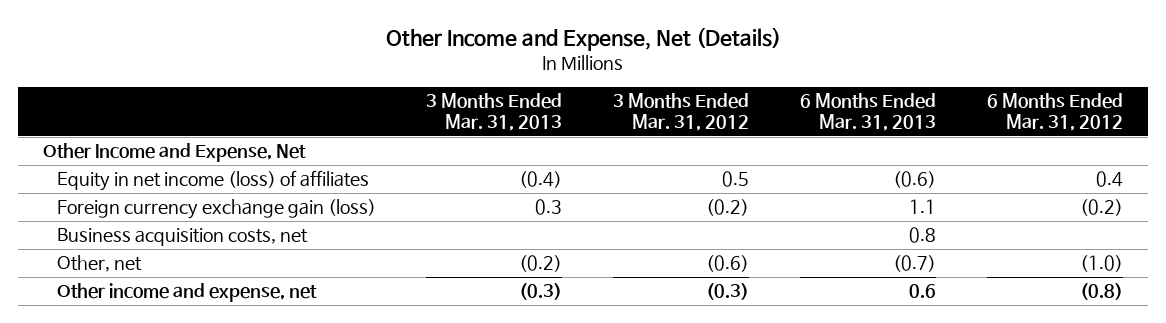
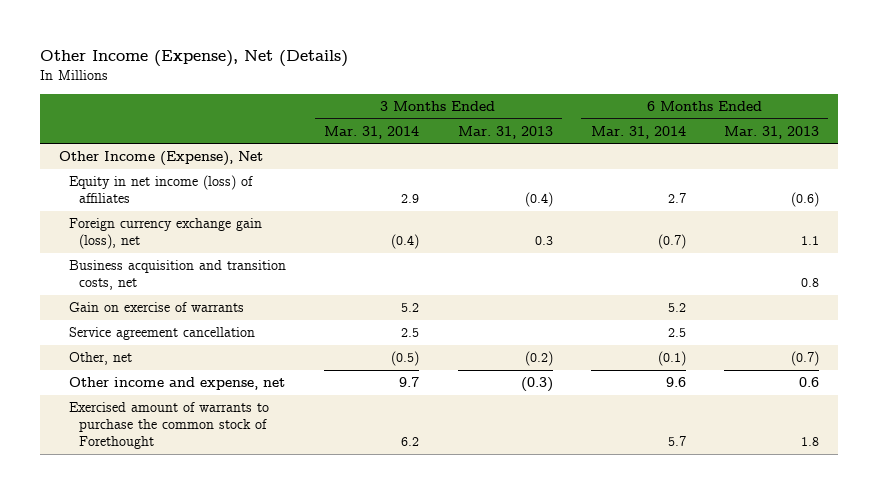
[385,27,781,52] Other Income and Expense, Net (Details) -> [39,50,348,68] Other Income (Expense), Net (Details)
[613,92,750,131] 3 Months Ended Mar. 31, 2012 -> none
[986,92,1123,131] 6 Months Ended Mar. 31, 2012 -> none
none -> [324,125,420,139] Mar. 31, 2014
none -> [590,125,686,139] Mar. 31, 2014
[43,143,307,163] Other Income and Expense, Net -> [58,151,263,167] Other Income (Expense), Net
[56,199,376,220] Foreign currency exchange gain (loss) -> [69,218,263,250] Foreign currency exchange gain (loss), net
[56,228,308,247] Business acquisition costs, net -> [69,260,287,291] Business acquisition and transition costs, net
none -> [69,302,245,313] Gain on exercise of warrants
none -> [69,327,256,341] Service agreement cancellation
none -> [69,402,270,450] Exercised amount of warrants to purchase the common stock of Forethought

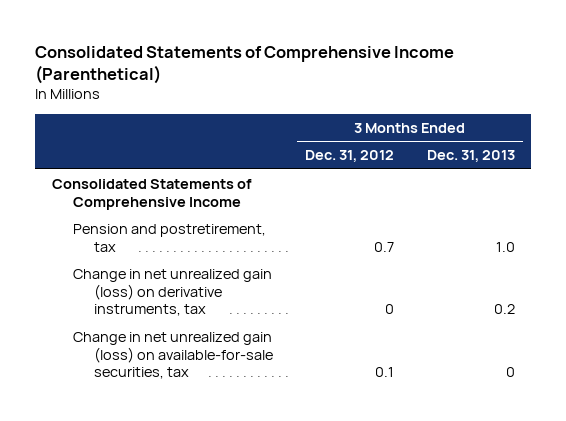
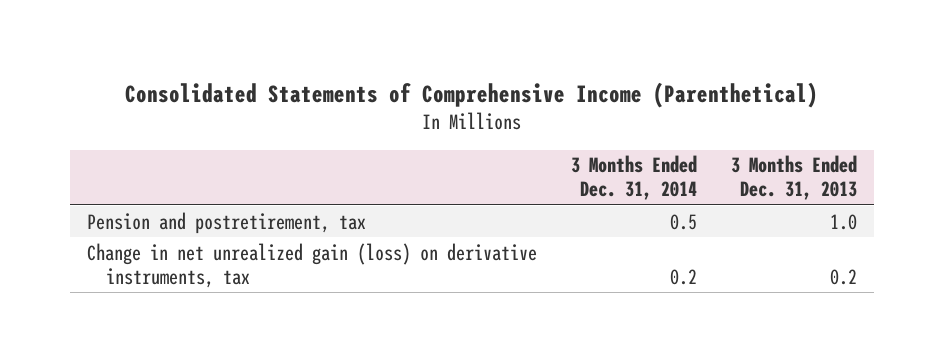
[305,150,395,163] Dec. 31, 2012 -> none
none -> [570,155,697,201] 3 Months Ended Dec. 31, 2014
[51,178,252,210] Consolidated Statements of Comprehensive Income -> none
[72,331,274,380] Change in net unrealized gain (loss) on available-for-sale securities, tax -> none

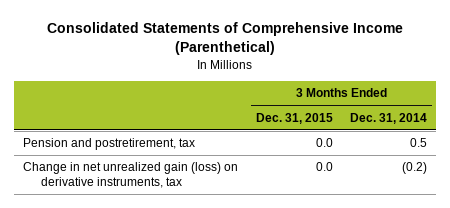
[731,155,858,201] 3 Months Ended Dec. 31, 2013 -> none
none -> [255,112,333,124] Dec. 31, 2015
[669,268,697,285] 0.2 -> [402,162,428,175] (0.2)

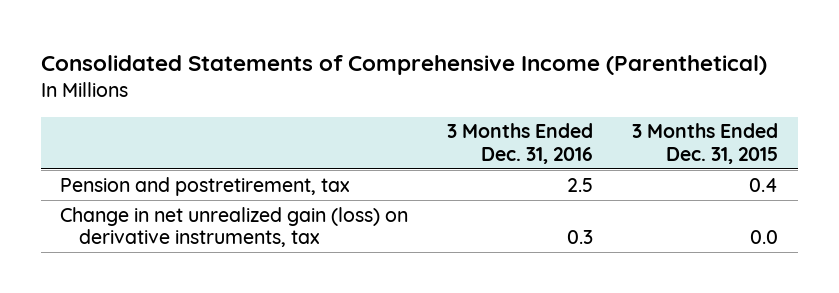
[350,112,428,124] Dec. 31, 2014 -> none
none -> [447,123,594,164] 3 Months Ended Dec. 31, 2016
[315,138,333,148] 0.0 -> [749,177,779,192] 0.4

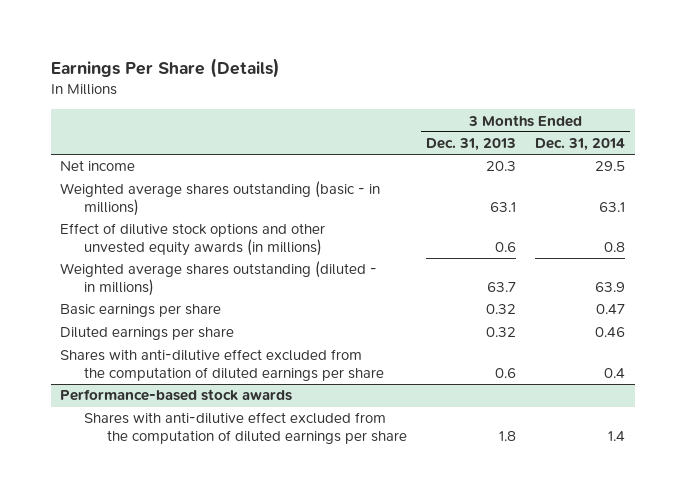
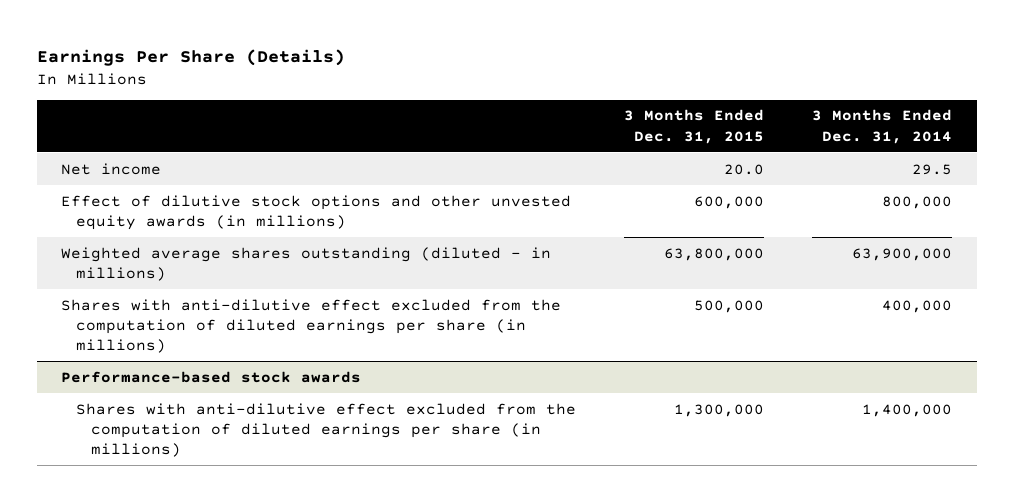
[426,138,517,152] Dec. 31, 2013 -> none
none -> [624,109,765,144] 3 Months Ended Dec. 31, 2015
[60,181,381,216] Weighted average shares outstanding (basic - in millions) -> none
[60,304,222,318] Basic earnings per share -> none
[60,326,235,341] Diluted earnings per share -> none
[604,241,626,252] 0.8 -> [882,195,953,209] 800,000
[595,281,626,292] 63.9 -> [852,247,953,261] 63,900,000
[60,349,384,381] Shares with anti-dilutive effect excluded from the computation of diluted earnings per share -> [60,298,561,354] Shares with anti-dilutive effect excluded from the computation of diluted earnings per share (in millions)
[604,367,626,378] 0.4 -> [882,299,953,313] 400,000
[83,412,407,444] Shares with anti-dilutive effect excluded from the computation of diluted earnings per share -> [76,402,577,458] Shares with anti-dilutive effect excluded from the computation of diluted earnings per share (in millions)
[608,430,626,441] 1.4 -> [862,403,953,417] 1,400,000

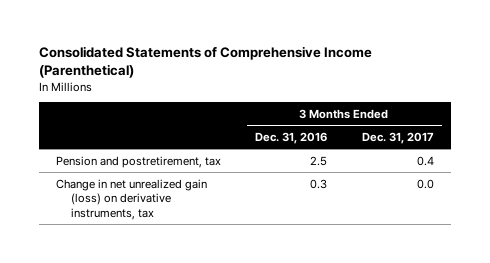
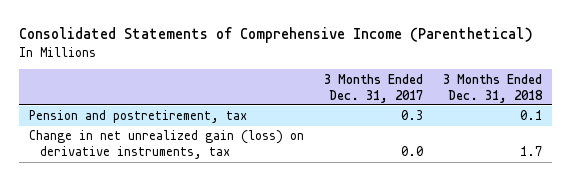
[255,131,328,144] Dec. 31, 2016 -> none
none -> [442,73,543,103] 3 Months Ended Dec. 31, 2018
[416,155,434,166] 0.4 -> [400,110,423,121] 0.3

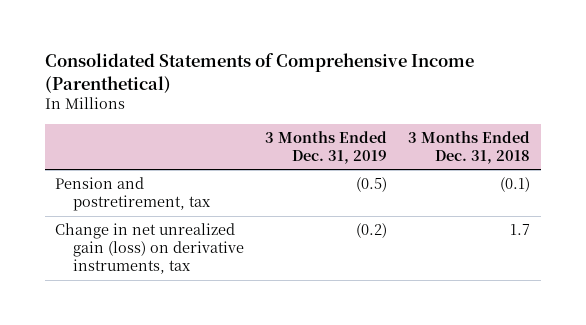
[323,73,423,103] 3 Months Ended Dec. 31, 2017 -> none
none -> [264,130,387,164] 3 Months Ended Dec. 31, 2019
[519,110,542,121] 0.1 -> [500,177,531,193] (0.1)

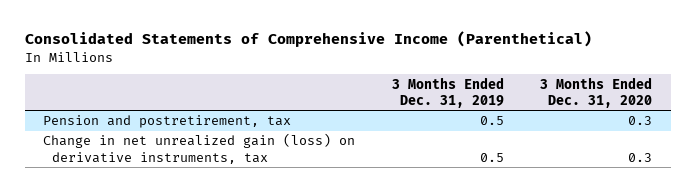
[408,130,531,164] 3 Months Ended Dec. 31, 2018 -> none
none -> [540,76,653,108] 3 Months Ended Dec. 31, 2020
[355,177,387,193] (0.5) -> [479,116,504,126] 0.5
[355,223,387,239] (0.2) -> [479,152,504,162] 0.5

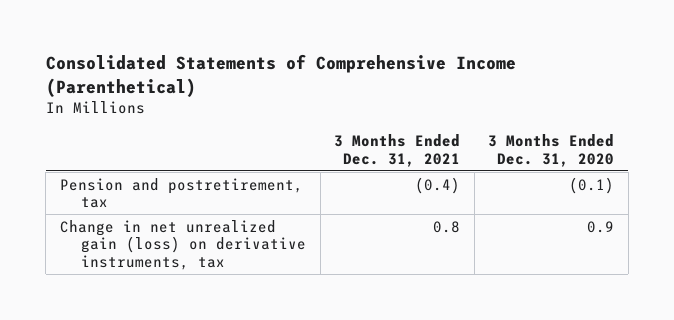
[391,76,504,108] 3 Months Ended Dec. 31, 2019 -> none
none -> [334,134,461,167] 3 Months Ended Dec. 31, 2021
[628,116,653,126] 0.3 -> [569,176,615,194] (0.1)
[628,152,653,162] 0.3 -> [587,220,615,233] 0.9

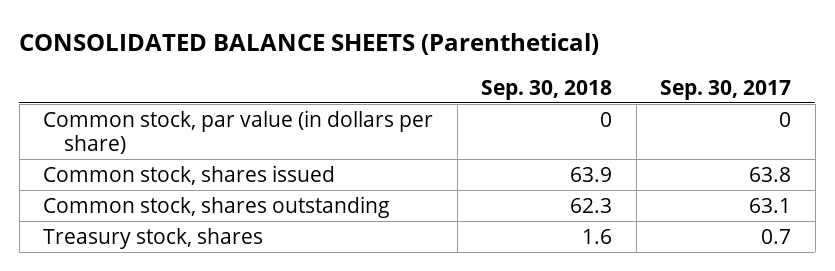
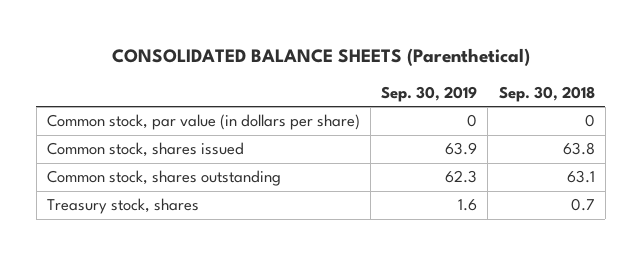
[660,79,792,100] Sep. 30, 2017 -> none
none -> [381,85,478,102] Sep. 30, 2019
[570,166,613,182] 63.9 -> [562,142,595,156] 63.8
[570,197,613,213] 62.3 -> [566,170,595,184] 63.1
[582,228,613,244] 1.6 -> [570,198,595,212] 0.7

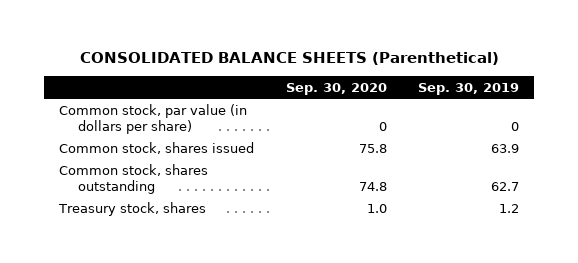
[498,85,595,102] Sep. 30, 2018 -> none
none -> [285,82,387,95] Sep. 30, 2020
[445,170,478,184] 62.3 -> [490,181,519,191] 62.7
[458,199,478,212] 1.6 -> [498,203,519,213] 1.2

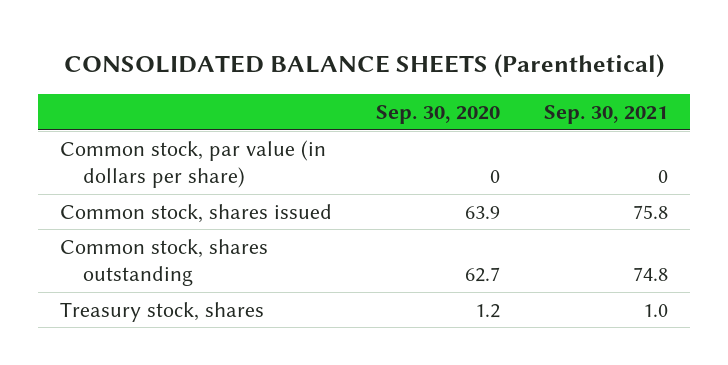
[417,82,519,95] Sep. 30, 2019 -> none
none -> [543,105,668,125] Sep. 30, 2021
[358,143,387,153] 75.8 -> [465,205,501,219] 63.9
[358,181,387,191] 74.8 -> [465,267,501,283] 62.7
[366,203,387,213] 1.0 -> [475,303,501,318] 1.2

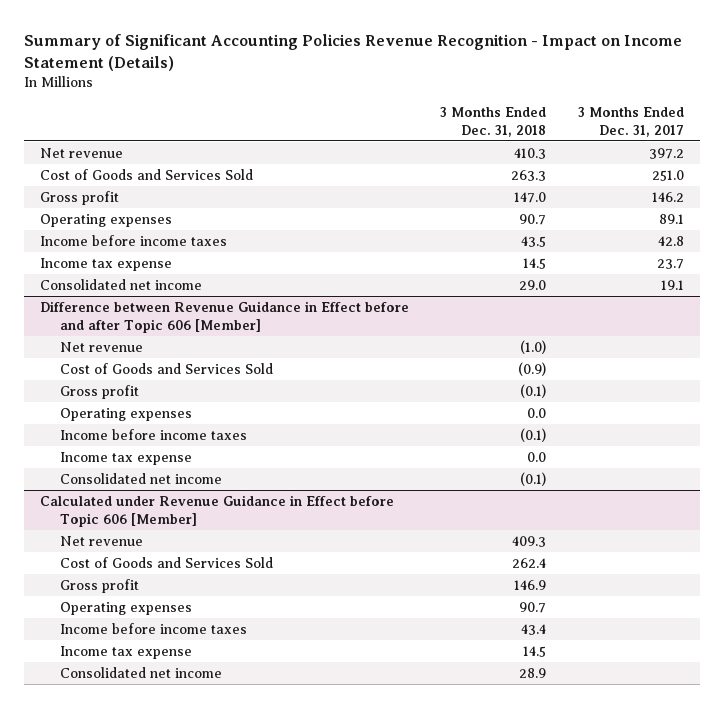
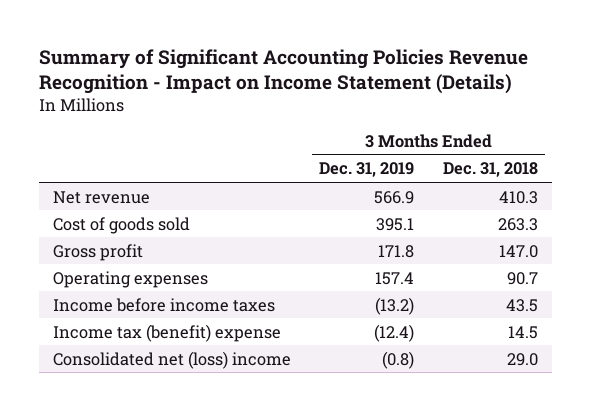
[578,106,685,137] 3 Months Ended Dec. 31, 2017 -> none
none -> [319,162,415,178] Dec. 31, 2019
[39,168,253,180] Cost of Goods and Services Sold -> [52,216,190,234] Cost of goods sold
[39,300,409,333] Difference between Revenue Guidance in Effect before and after Topic 606 [Member] -> none
[59,341,143,352] Net revenue -> none
[59,362,273,374] Cost of Goods and Services Sold -> none
[59,384,139,399] Gross profit -> none
[59,407,192,421] Operating expenses -> none
[59,428,247,440] Income before income taxes -> none
[59,451,192,465] Income tax expense -> none
[59,472,222,484] Consolidated net income -> none
[39,494,394,527] Calculated under Revenue Guidance in Effect before Topic 606 [Member] -> none
[59,535,143,546] Net revenue -> none
[59,556,273,568] Cost of Goods and Services Sold -> none
[59,578,139,593] Gross profit -> none
[59,601,192,615] Operating expenses -> none
[59,622,247,634] Income before income taxes -> none
[59,645,192,659] Income tax expense -> none
[59,666,222,678] Consolidated net income -> none
[39,257,172,271] Income tax expense -> [52,323,281,342] Income tax (benefit) expense
[39,278,202,290] Consolidated net income -> [52,350,291,369] Consolidated net (loss) income

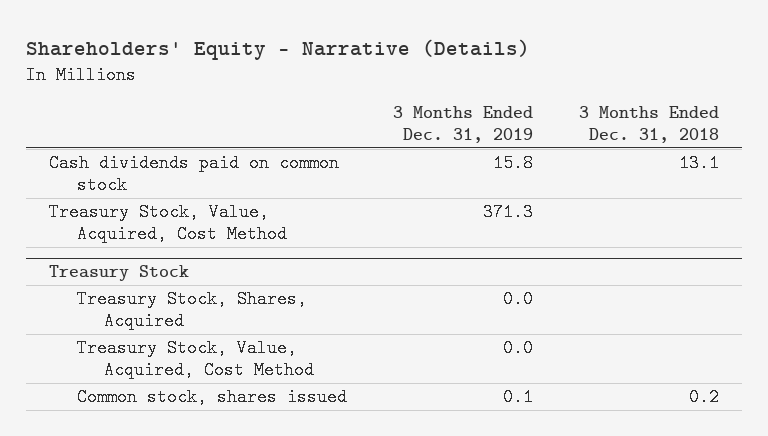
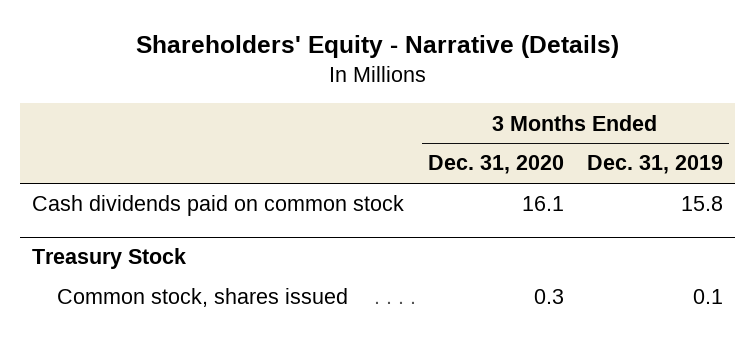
[579,105,720,144] 3 Months Ended Dec. 31, 2018 -> none
none -> [427,155,564,175] Dec. 31, 2020
[49,203,287,244] Treasury Stock, Value, Acquired, Cost Method -> none
[76,290,307,331] Treasury Stock, Shares, Acquired -> none
[76,339,315,380] Treasury Stock, Value, Acquired, Cost Method -> none

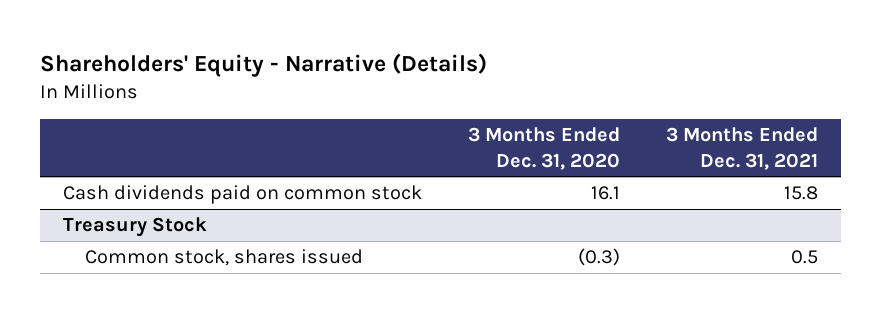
[587,155,724,175] Dec. 31, 2019 -> none
none -> [666,126,819,170] 3 Months Ended Dec. 31, 2021
[533,289,564,305] 0.3 -> [578,248,621,267] (0.3)

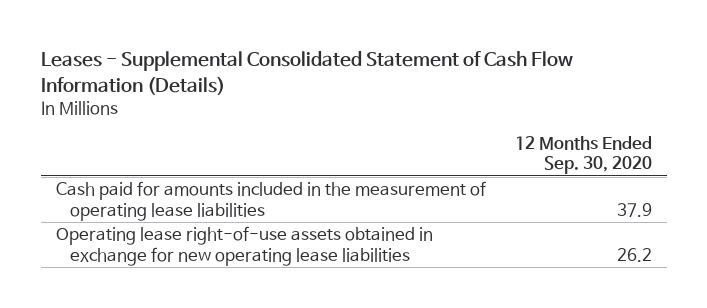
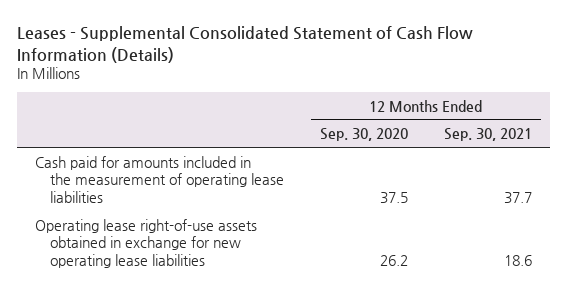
none -> [444,128,533,142] Sep. 30, 2021
[616,202,652,217] 37.9 -> [380,192,409,205] 37.5

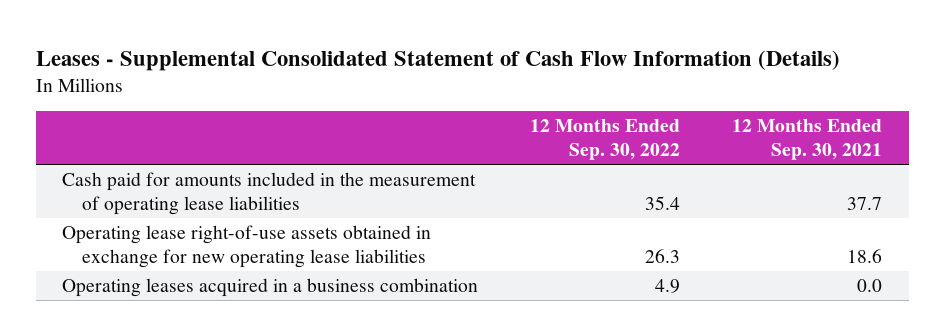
[320,128,409,142] Sep. 30, 2020 -> none
none -> [530,119,681,161] 12 Months Ended Sep. 30, 2022
none -> [61,277,478,297] Operating leases acquired in a business combination

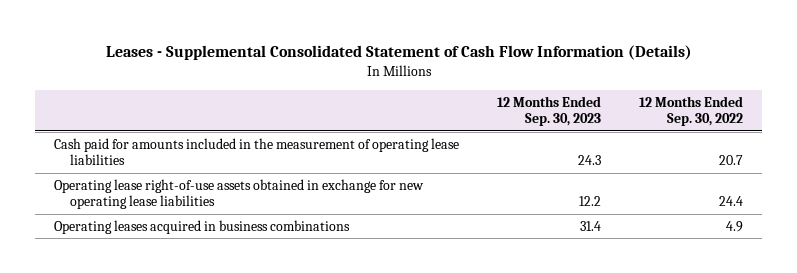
[732,119,883,161] 12 Months Ended Sep. 30, 2021 -> none
none -> [497,95,602,127] 12 Months Ended Sep. 30, 2023
[645,195,681,210] 35.4 -> [719,155,744,166] 20.7
[645,248,681,263] 26.3 -> [719,196,744,207] 24.4
[61,277,478,297] Operating leases acquired in a business combination -> [54,219,351,234] Operating leases acquired in business combinations

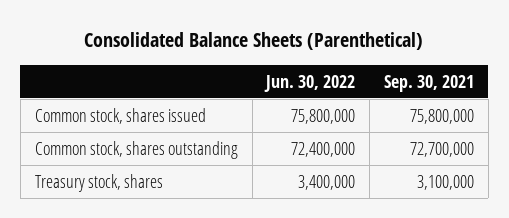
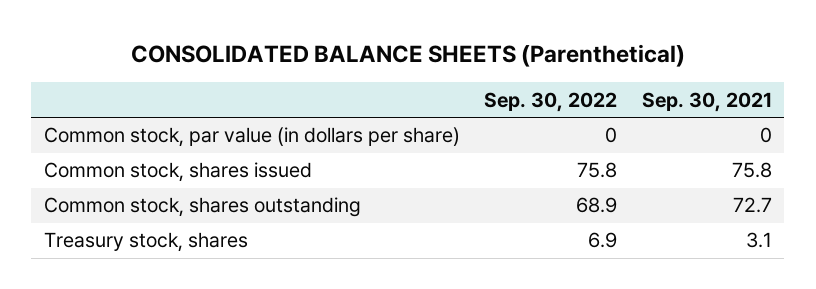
[84,32,424,51] Consolidated Balance Sheets (Parenthetical) -> [130,44,685,68] CONSOLIDATED BALANCE SHEETS (Parenthetical)
[264,74,356,92] Jun. 30, 2022 -> none
none -> [484,91,618,112] Sep. 30, 2022
none -> [43,127,460,148] Common stock, par value (in dollars per share)
[409,108,474,124] 75,800,000 -> [731,162,772,179] 75.8
[409,141,474,157] 72,700,000 -> [732,197,772,214] 72.7
[416,174,474,190] 3,100,000 -> [745,232,772,249] 3.1

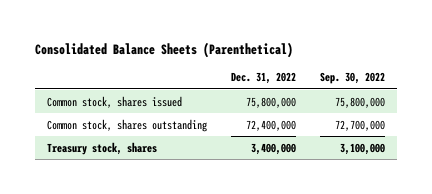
[130,44,685,68] CONSOLIDATED BALANCE SHEETS (Parenthetical) -> [35,41,294,58] Consolidated Balance Sheets (Parenthetical)
[641,91,772,112] Sep. 30, 2021 -> none
none -> [231,72,297,85] Dec. 31, 2022
[43,127,460,148] Common stock, par value (in dollars per share) -> none
[577,162,618,179] 75.8 -> [335,96,386,108] 75,800,000
[576,197,618,214] 68.9 -> [335,119,386,131] 72,700,000
[588,232,618,249] 6.9 -> [340,142,386,155] 3,100,000

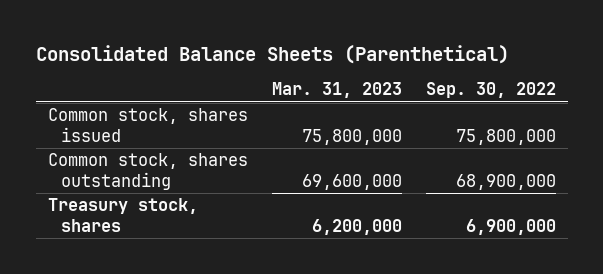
[231,72,297,85] Dec. 31, 2022 -> none
none -> [271,82,402,99] Mar. 31, 2023
[335,119,386,131] 72,700,000 -> [455,173,556,190] 68,900,000
[340,142,386,155] 3,100,000 -> [465,218,556,235] 6,900,000

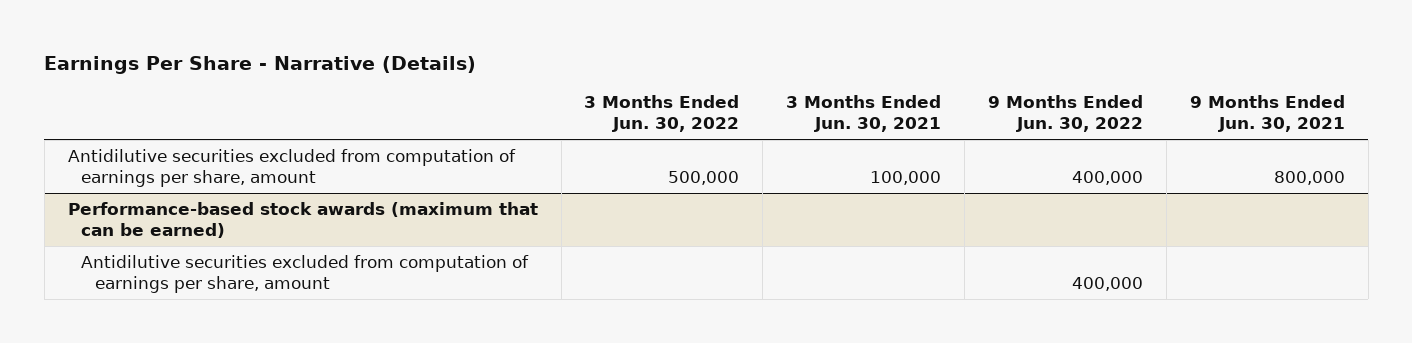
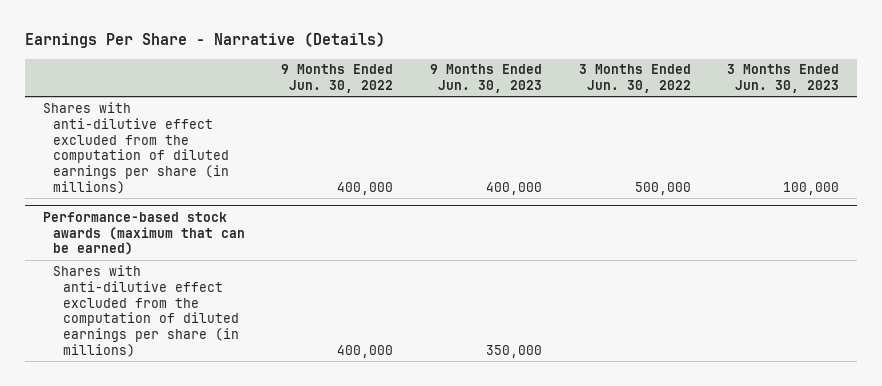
[786,95,942,133] 3 Months Ended Jun. 30, 2021 -> none
[1189,95,1345,133] 9 Months Ended Jun. 30, 2021 -> none
none -> [429,64,542,94] 9 Months Ended Jun. 30, 2023
none -> [727,64,840,94] 3 Months Ended Jun. 30, 2023
[67,149,516,187] Antidilutive securities excluded from computation of earnings per share, amount -> [42,101,229,195] Shares with anti-dilutive effect excluded from the computation of diluted earnings per share (in millions)
[81,255,530,293] Antidilutive securities excluded from computation of earnings per share, amount -> [52,264,239,358] Shares with anti-dilutive effect excluded from the computation of diluted earnings per share (in millions)

